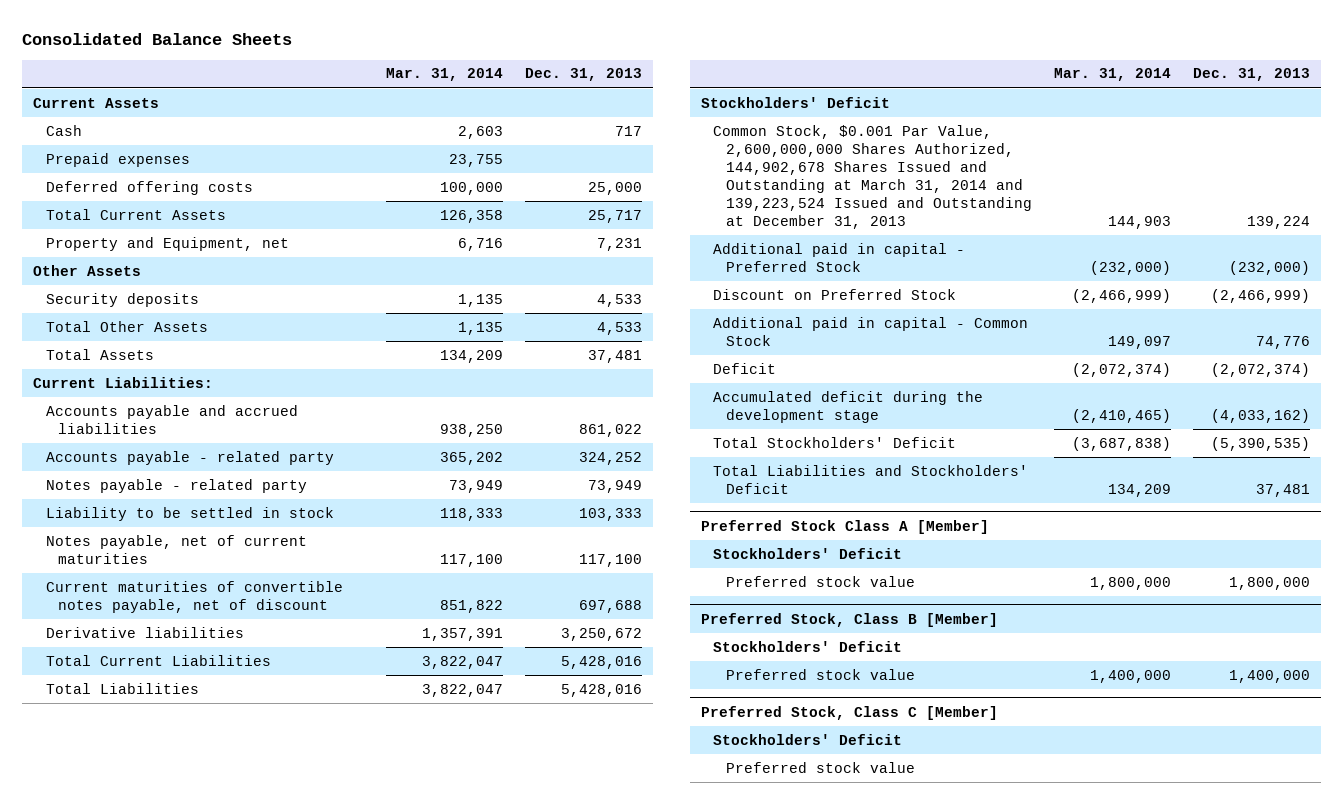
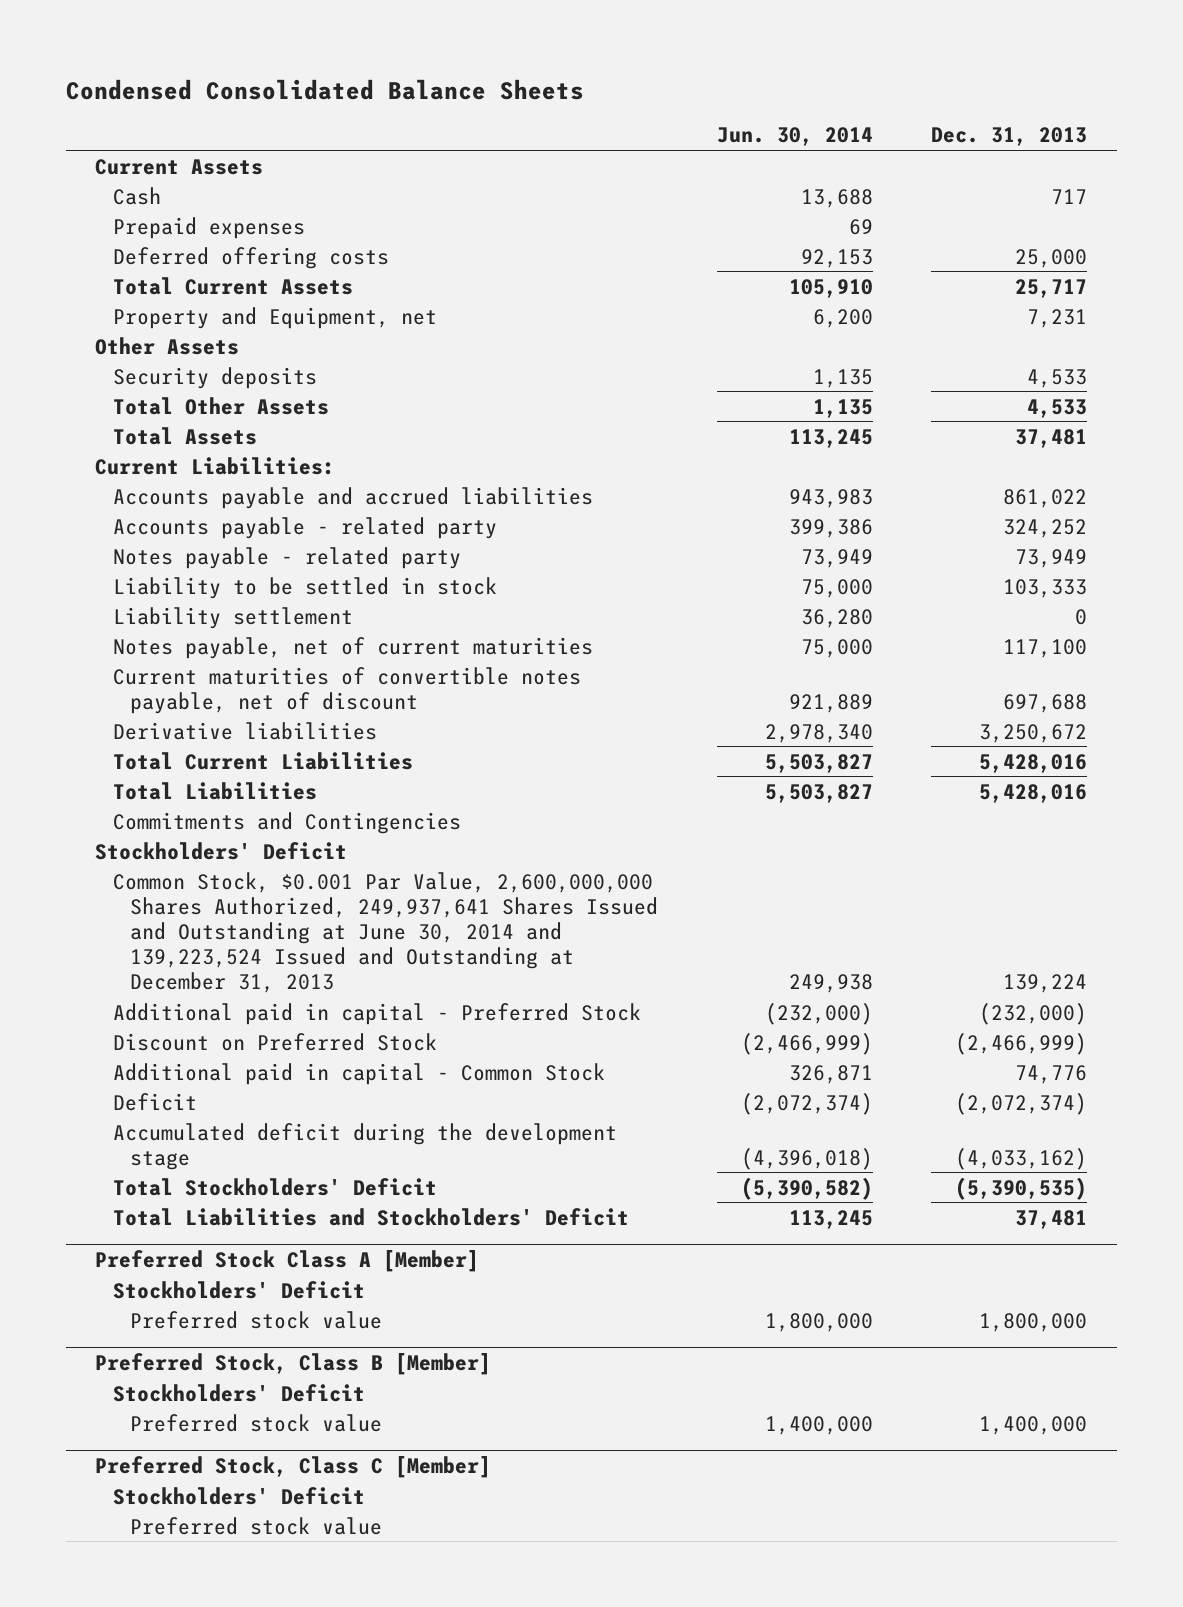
[22,33,293,46] Consolidated Balance Sheets -> [66,78,585,100] Condensed Consolidated Balance Sheets
[386,68,504,82] Mar. 31, 2014 -> none
none -> [716,127,873,147] Jun. 30, 2014
none -> [112,606,353,629] Liability settlement
none -> [112,811,461,834] Commitments and Contingencies
[713,124,1033,229] Common Stock, $0.001 Par Value, 2,600,000,000 Shares Authorized, 144,902,678 Shares Issued and Outstanding at March 31, 2014 and 139,223,524 Issued and Outstanding at December 31, 2013 -> [112,871,659,993] Common Stock, $0.001 Par Value, 2,600,000,000 Shares Authorized, 249,937,641 Shares Issued and Outstanding at June 30, 2014 and 139,223,524 Issued and Outstanding at December 31, 2013

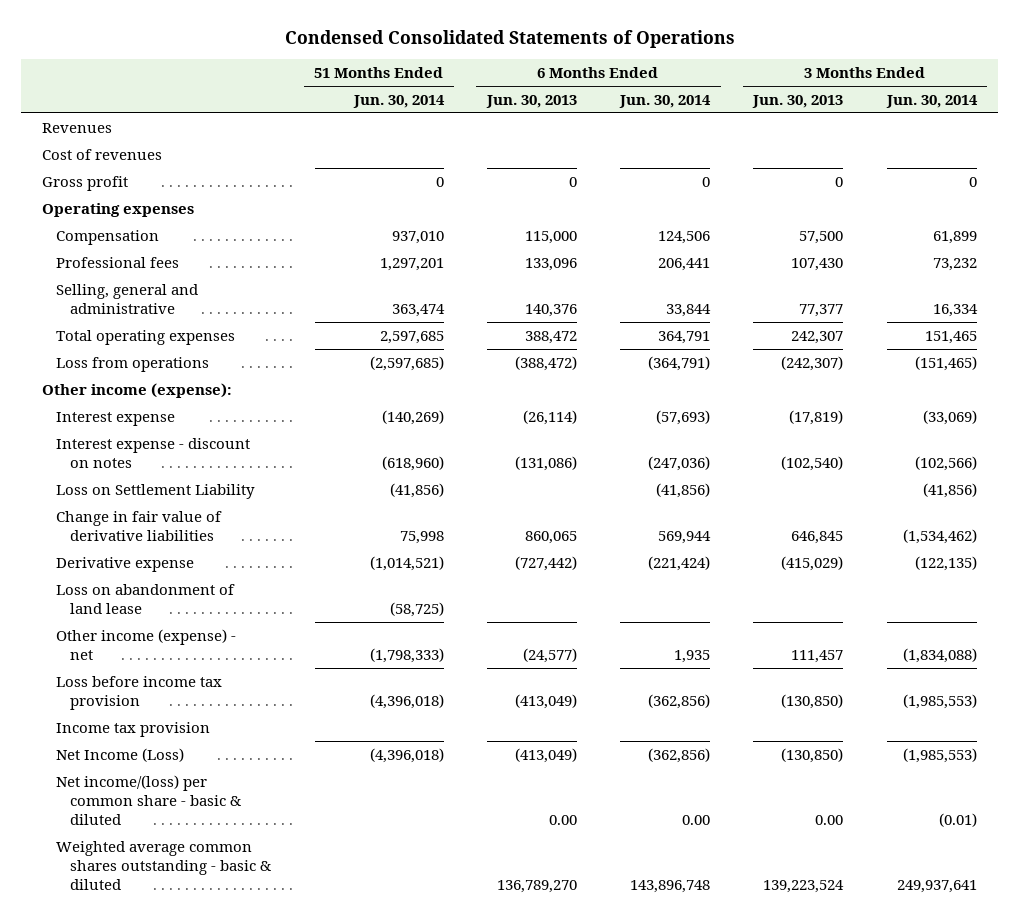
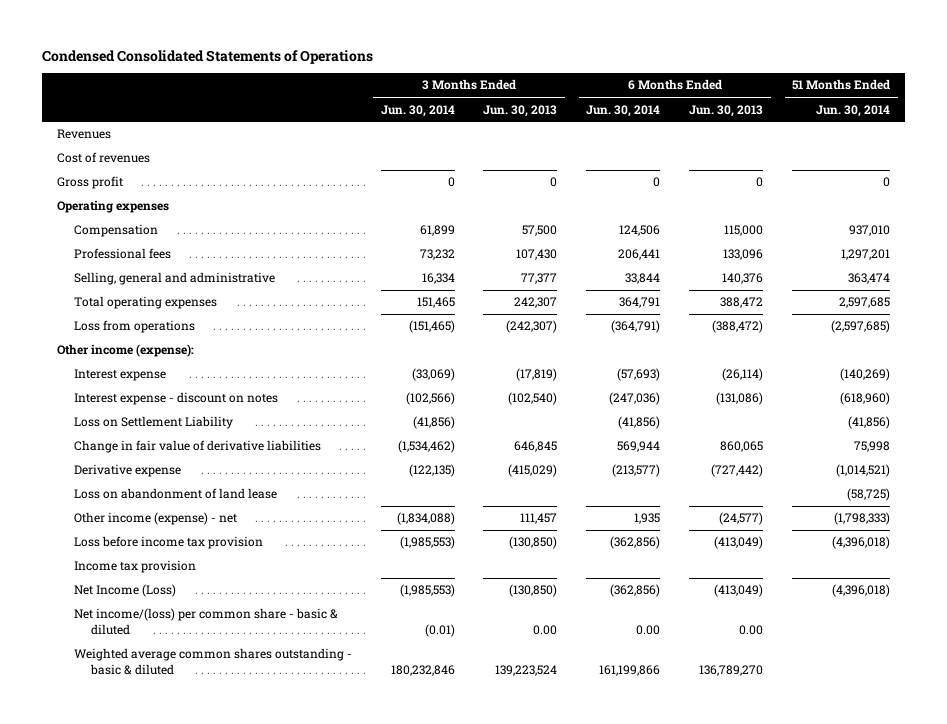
[648,555,711,571] (221,424) -> [612,464,661,478] (213,577)
[630,879,711,893] 143,896,748 -> [599,664,661,676] 161,199,866
[896,879,977,893] 249,937,641 -> [390,664,455,676] 180,232,846

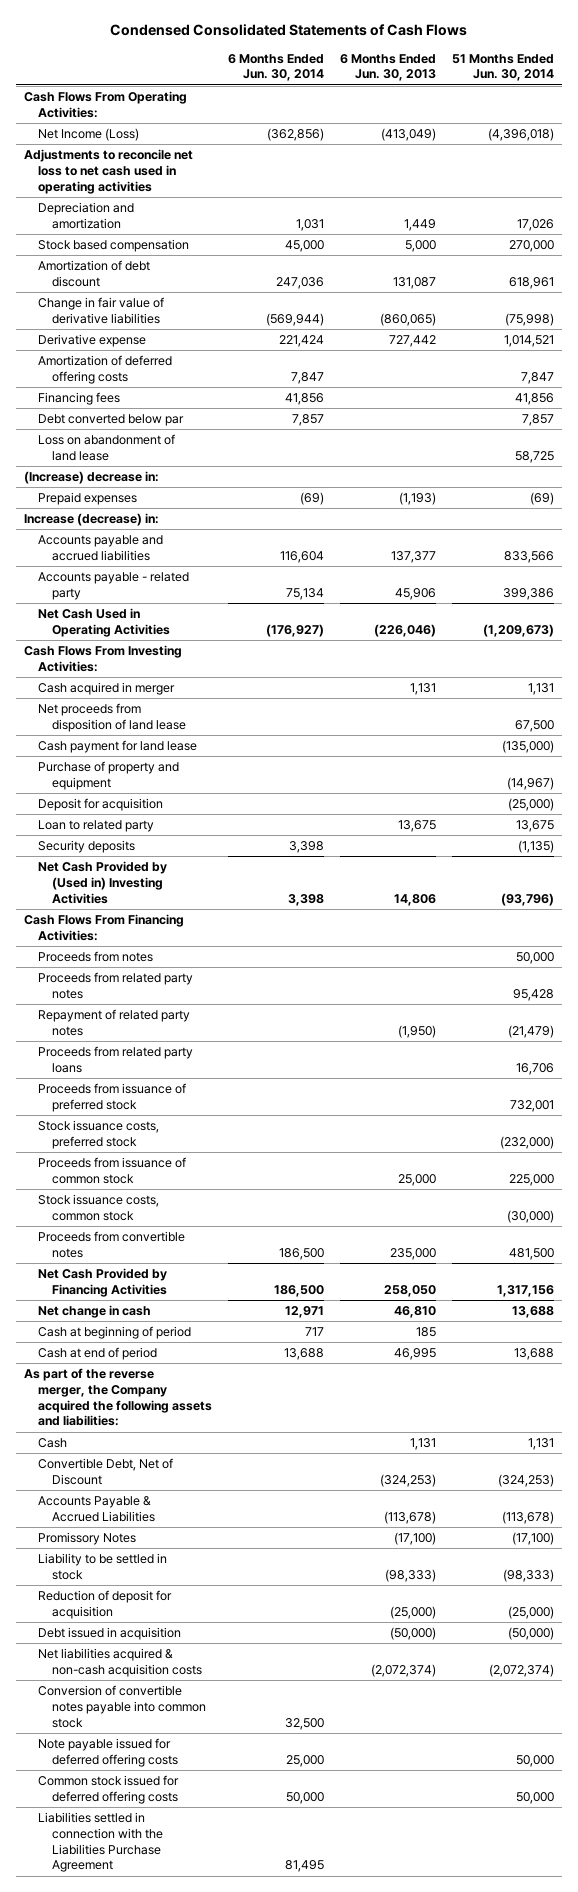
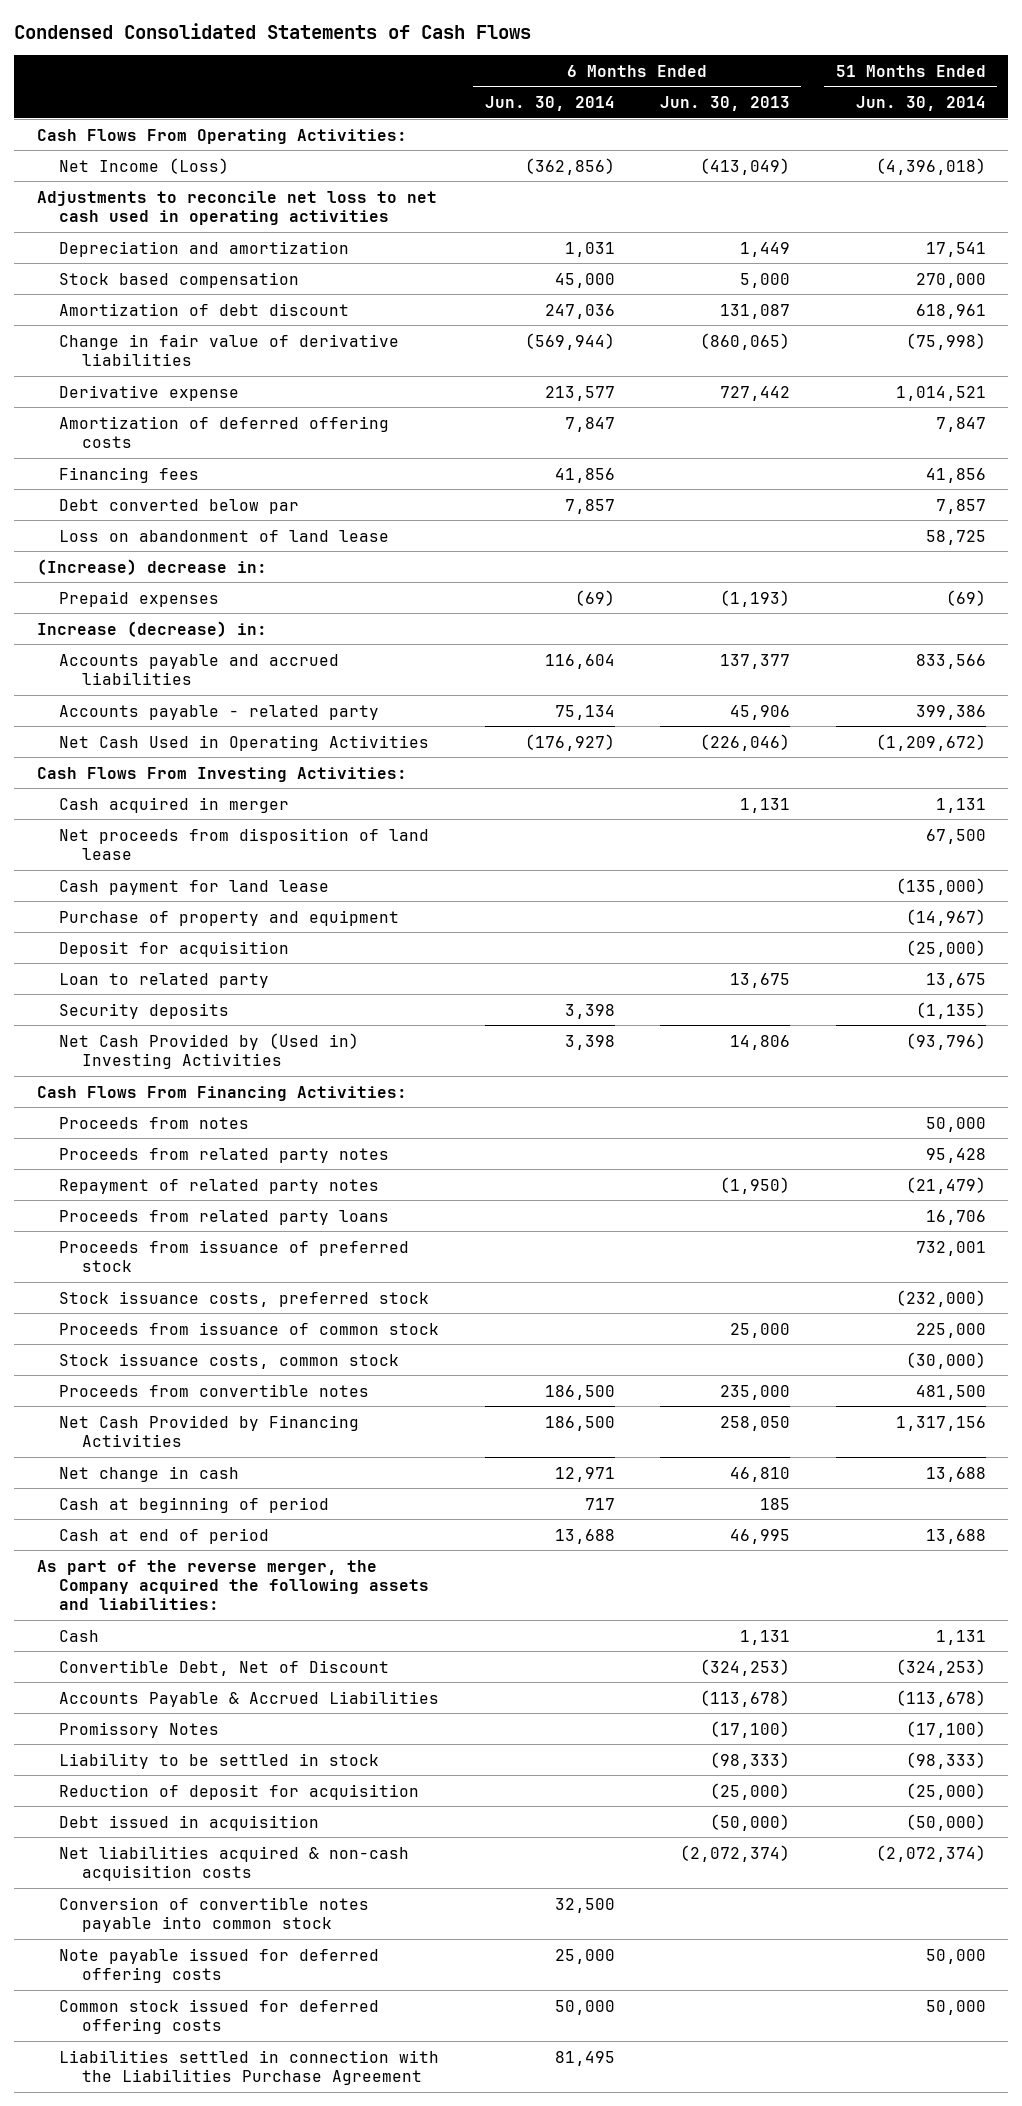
[517,218,555,231] 17,026 -> [925,241,986,257] 17,541
[279,335,325,348] 221,424 -> [544,385,615,401] 213,577
[483,623,555,637] (1,209,673) -> [875,733,986,751] (1,209,672)

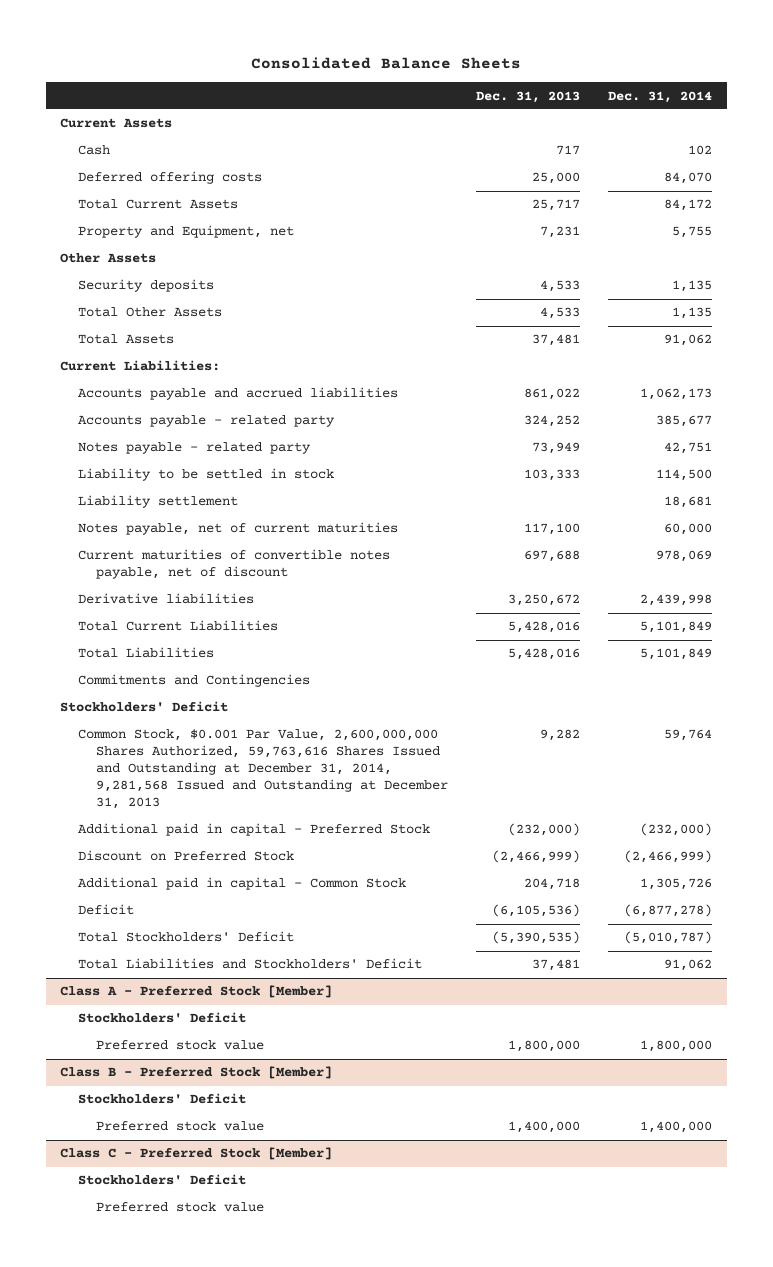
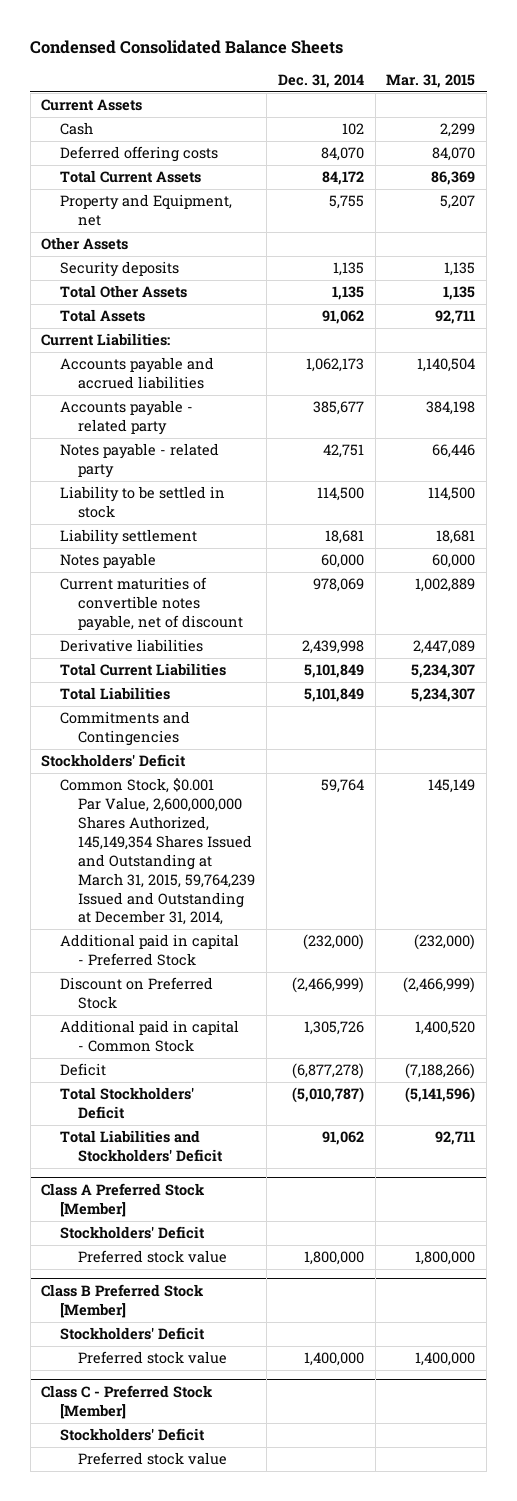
[251,57,522,70] Consolidated Balance Sheets -> [30,39,344,54] Condensed Consolidated Balance Sheets
[476,90,581,103] Dec. 31, 2013 -> none
none -> [386,73,476,88] Mar. 31, 2015
[78,522,399,536] Notes payable, net of current maturities -> [59,553,156,570] Notes payable
[78,729,449,810] Common Stock, $0.001 Par Value, 2,600,000,000 Shares Authorized, 59,763,616 Shares Issued and Outstanding at December 31, 2014, 9,281,568 Issued and Outstanding at December 31, 2013 -> [59,778,256,926] Common Stock, $0.001 Par Value, 2,600,000,000 Shares Authorized, 145,149,354 Shares Issued and Outstanding at March 31, 2015, 59,764,239 Issued and Outstanding at December 31, 2014,
[60,985,333,999] Class A - Preferred Stock [Member] -> [41,1182,206,1217] Class A Preferred Stock [Member]
[60,1066,333,1080] Class B - Preferred Stock [Member] -> [41,1283,205,1318] Class B Preferred Stock [Member]

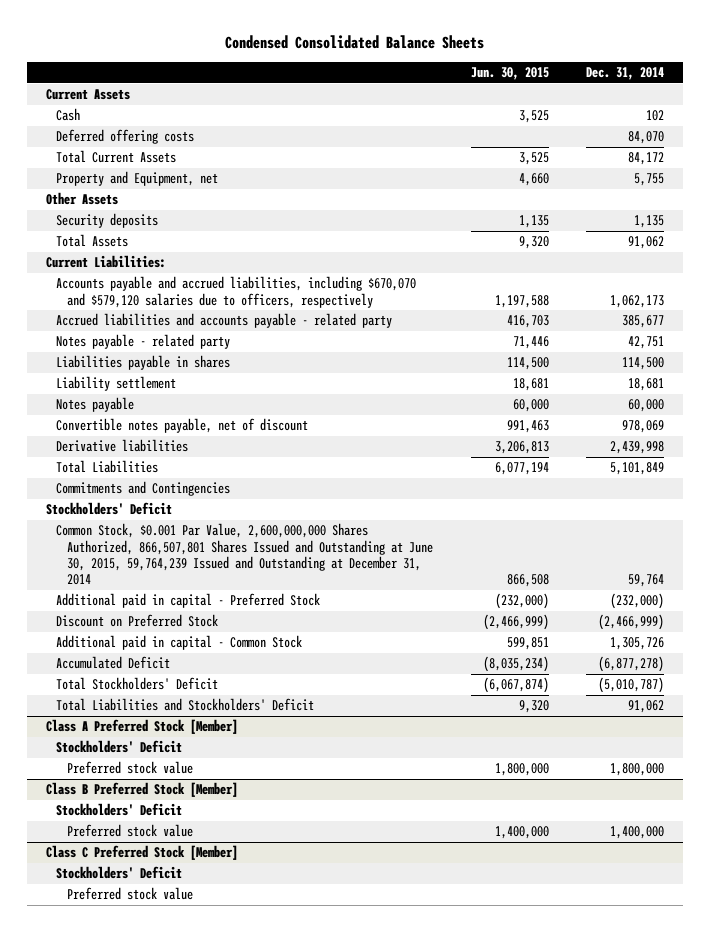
[386,73,476,88] Mar. 31, 2015 -> none
none -> [470,67,549,81] Jun. 30, 2015
[59,285,187,299] Total Other Assets -> none
[59,357,214,390] Accounts payable and accrued liabilities -> [56,276,417,308] Accounts payable and accrued liabilities, including $670,070 and $579,120 salaries due to officers, respectively
[59,400,193,436] Accounts payable - related party -> [56,313,393,329] Accrued liabilities and accounts payable - related party
[59,486,225,519] Liability to be settled in stock -> [56,355,231,371] Liabilities payable in shares
[59,577,244,632] Current maturities of convertible notes payable, net of discount -> [56,418,309,434] Convertible notes payable, net of discount
[59,663,226,677] Total Current Liabilities -> none
[59,778,256,926] Common Stock, $0.001 Par Value, 2,600,000,000 Shares Authorized, 145,149,354 Shares Issued and Outstanding at March 31, 2015, 59,764,239 Issued and Outstanding at December 31, 2014, -> [56,523,433,586] Common Stock, $0.001 Par Value, 2,600,000,000 Shares Authorized, 866,507,801 Shares Issued and Outstanding at June 30, 2015, 59,764,239 Issued and Outstanding at December 31, 2014
[59,1063,106,1077] Deficit -> [56,656,171,670] Accumulated Deficit
[41,1384,214,1419] Class C - Preferred Stock [Member] -> [45,845,238,861] Class C Preferred Stock [Member]

